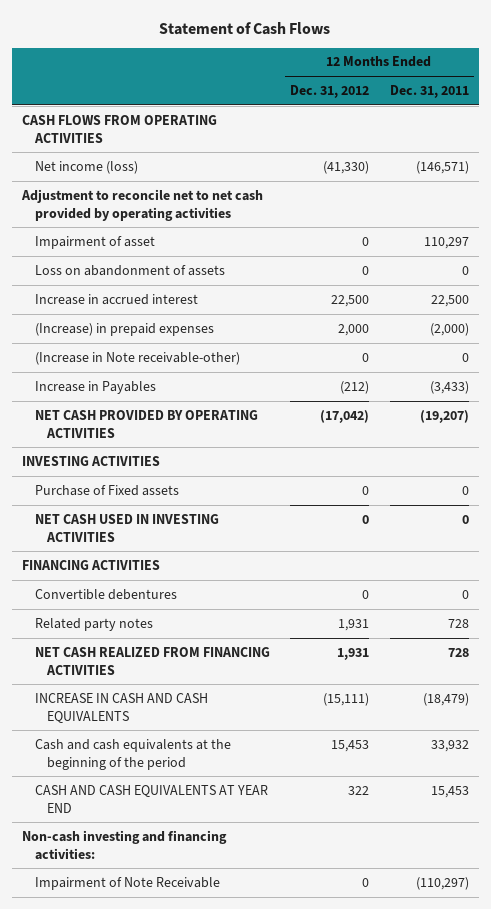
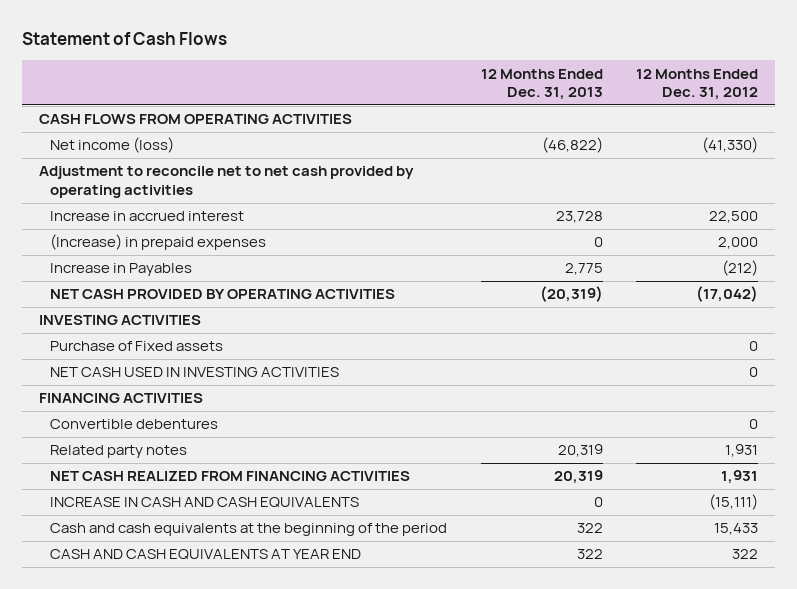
[389,84,469,98] Dec. 31, 2011 -> none
none -> [480,68,603,101] 12 Months Ended Dec. 31, 2013
[34,235,155,249] Impairment of asset -> none
[34,264,225,276] Loss on abandonment of assets -> none
[34,351,240,365] (Increase in Note receivable-other) -> none
[331,739,370,752] 15,453 -> [714,523,759,536] 15,433
[22,829,228,860] Non-cash investing and financing activities: -> none
[34,876,220,890] Impairment of Note Receivable -> none

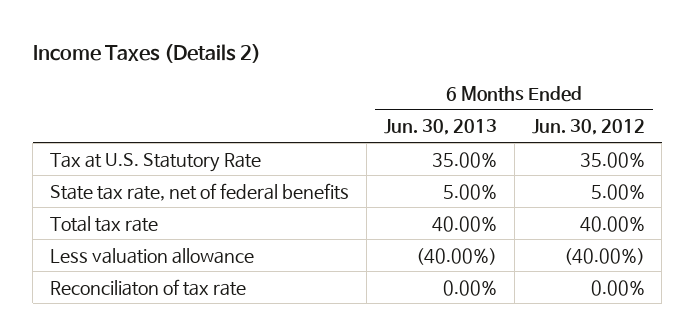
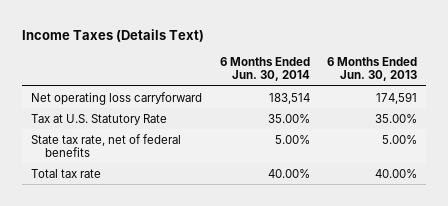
[32,43,261,63] Income Taxes (Details 2) -> [22,28,205,42] Income Taxes (Details Text)
[531,119,645,136] Jun. 30, 2012 -> none
none -> [219,56,310,82] 6 Months Ended Jun. 30, 2014
none -> [30,91,202,105] Net operating loss carryforward
[50,247,255,264] Less valuation allowance -> none
[50,278,247,296] Reconciliaton of tax rate -> none

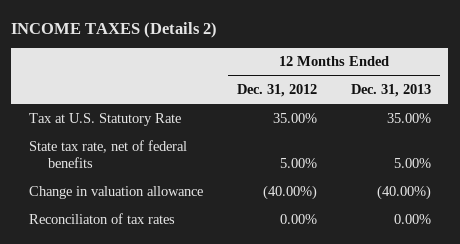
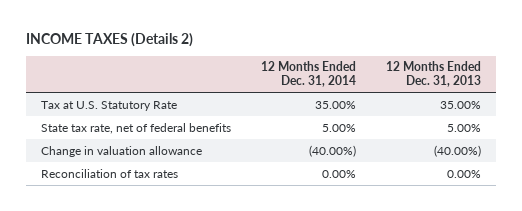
[236,84,317,98] Dec. 31, 2012 -> none
none -> [260,61,356,88] 12 Months Ended Dec. 31, 2014
[28,212,175,224] Reconciliaton of tax rates -> [40,168,178,178] Reconciliation of tax rates

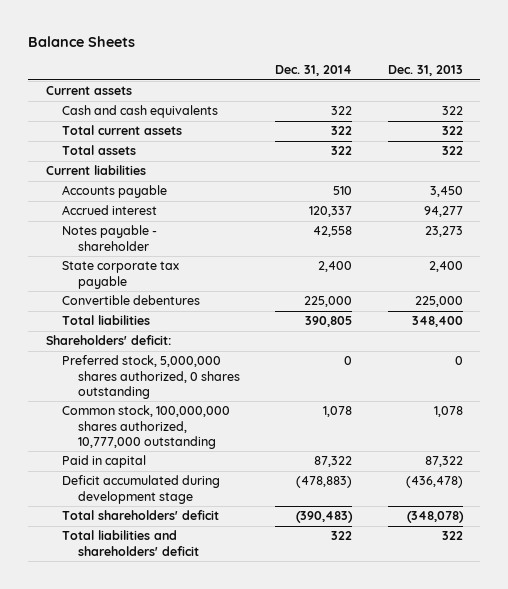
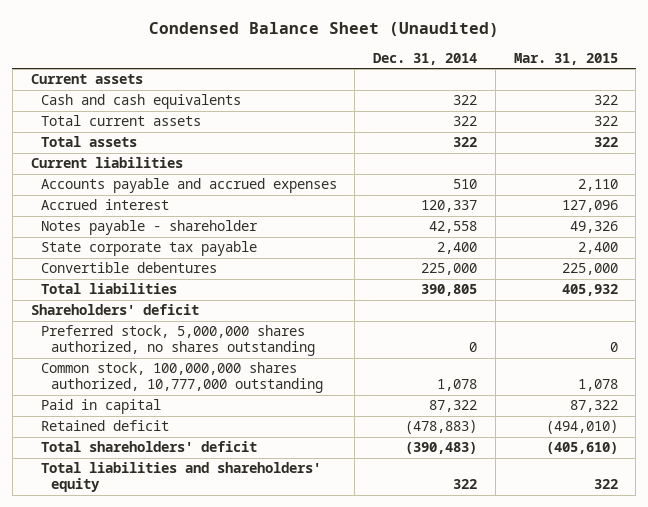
[27,36,135,48] Balance Sheets -> [149,21,500,37] Condensed Balance Sheet (Unaudited)
[387,65,463,77] Dec. 31, 2013 -> none
none -> [513,52,618,65] Mar. 31, 2015
[61,185,167,199] Accounts payable -> none
none -> [40,178,337,194] Accounts payable and accrued expenses
[45,335,171,346] Shareholders' deficit: -> [30,304,199,316] Shareholders' deficit
[61,355,240,399] Preferred stock, 5,000,000 shares authorized, 0 shares outstanding -> [40,325,315,357] Preferred stock, 5,000,000 shares authorized, no shares outstanding
[61,475,220,504] Deficit accumulated during development stage -> [40,420,169,432] Retained deficit
[61,530,199,556] Total liabilities and shareholders' deficit -> [40,462,321,493] Total liabilities and shareholders' equity

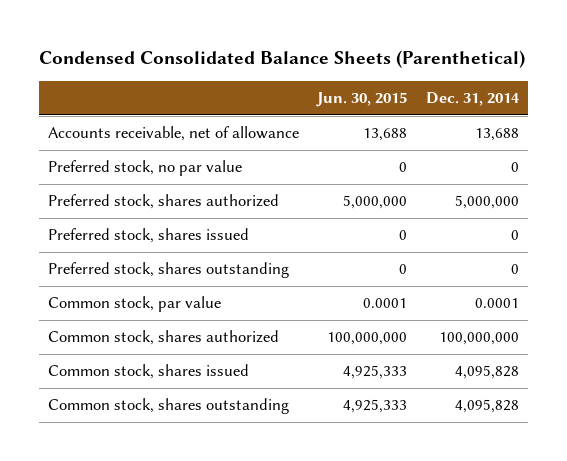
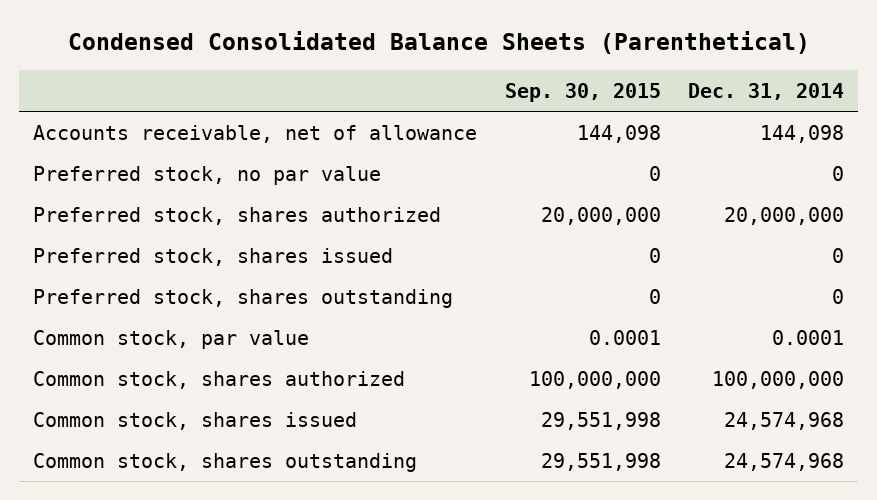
[316,92,408,108] Jun. 30, 2015 -> none
none -> [504,83,661,103] Sep. 30, 2015
[474,128,519,142] 13,688 -> [760,124,845,143] 144,098
[454,195,519,210] 5,000,000 -> [724,206,845,225] 20,000,000
[454,365,519,380] 4,095,828 -> [724,411,845,430] 24,574,968
[454,399,519,414] 4,095,828 -> [724,452,845,471] 24,574,968

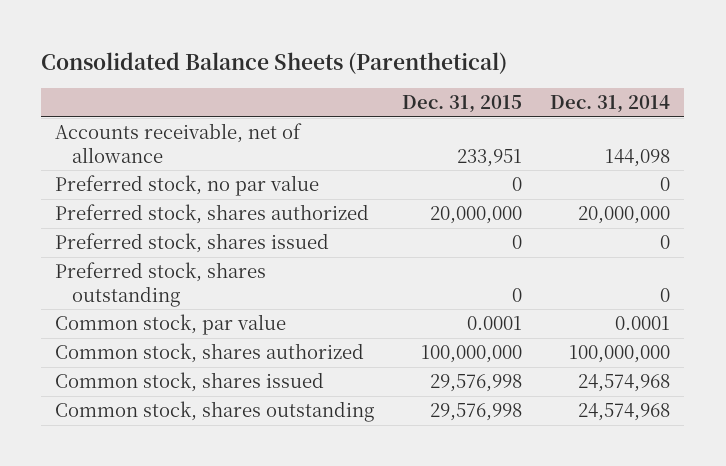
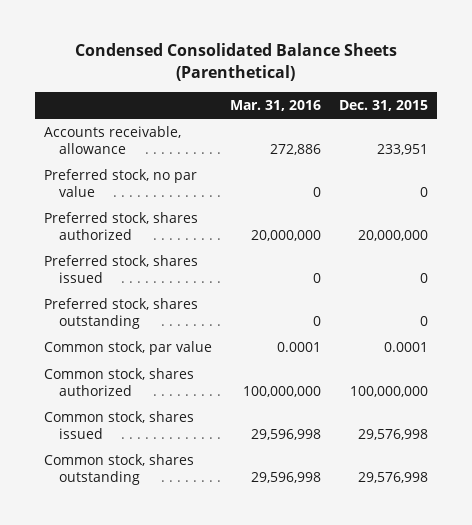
[41,51,508,74] Consolidated Balance Sheets (Parenthetical) -> [74,43,397,81] Condensed Consolidated Balance Sheets (Parenthetical)
[550,95,671,114] Dec. 31, 2014 -> none
none -> [229,99,321,111] Mar. 31, 2016
[55,123,303,163] Accounts receivable, net of allowance -> [43,126,181,154] Accounts receivable, allowance

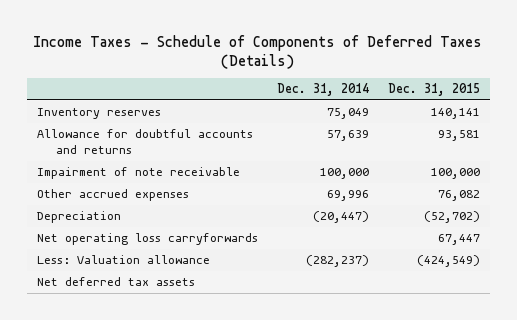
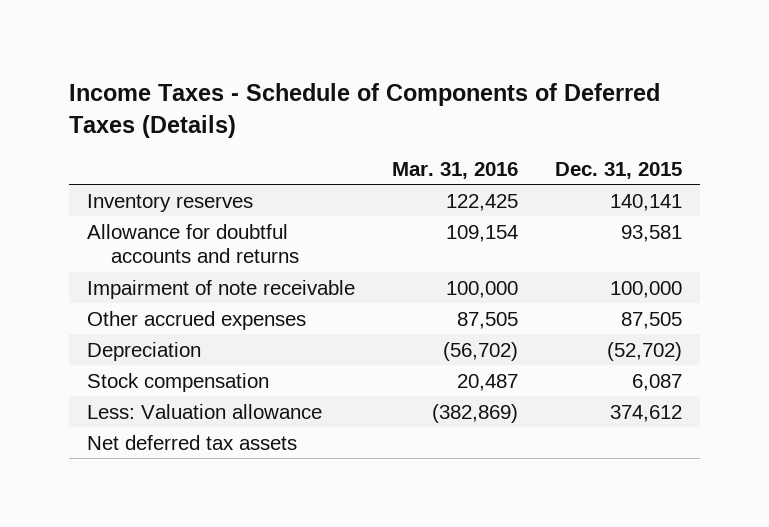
[276,83,369,97] Dec. 31, 2014 -> none
none -> [391,161,518,179] Mar. 31, 2016
[438,190,481,202] 76,082 -> [620,311,682,329] 87,505
[36,233,258,246] Net operating loss carryforwards -> none
none -> [87,372,270,392] Stock compensation
[417,255,481,268] (424,549) -> [609,404,682,422] 374,612

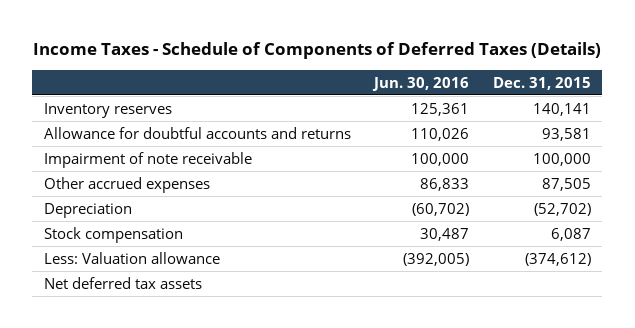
[391,161,518,179] Mar. 31, 2016 -> none
none -> [372,76,470,91] Jun. 30, 2016
[609,404,682,422] 374,612 -> [524,252,591,266] (374,612)

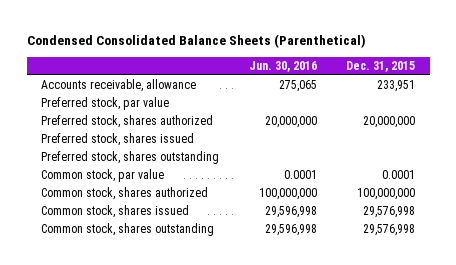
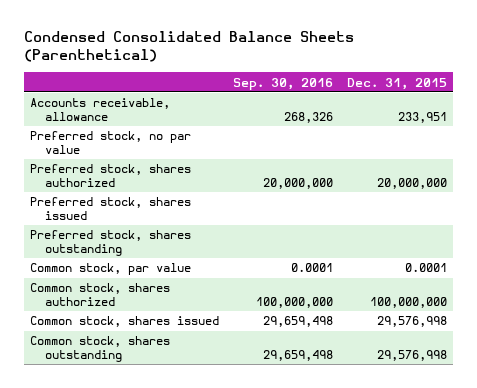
[248,61,317,73] Jun. 30, 2016 -> none
none -> [232,77,333,90] Sep. 30, 2016
[41,97,170,111] Preferred stock, par value -> [30,131,192,155] Preferred stock, no par value

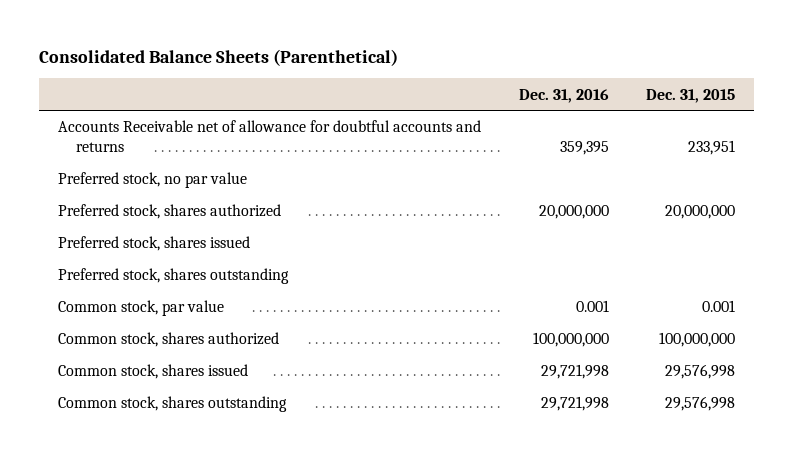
[23,30,354,63] Condensed Consolidated Balance Sheets (Parenthetical) -> [39,49,399,67] Consolidated Balance Sheets (Parenthetical)
[232,77,333,90] Sep. 30, 2016 -> none
none -> [518,88,609,103] Dec. 31, 2016
[30,98,171,122] Accounts receivable, allowance -> [57,120,481,152] Accounts Receivable net of allowance for doubtful accounts and returns
[404,263,447,273] 0.0001 -> [702,300,736,313] 0.001

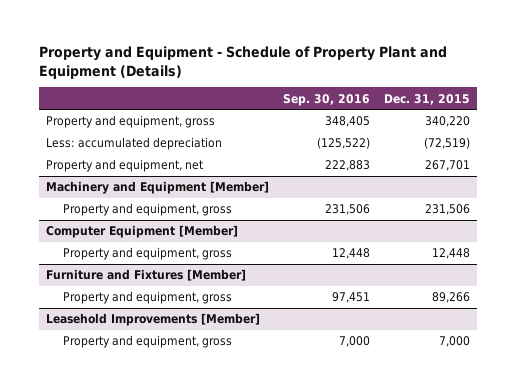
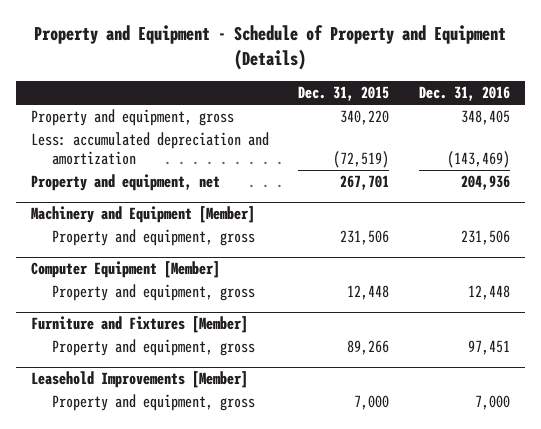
[38,46,447,79] Property and Equipment - Schedule of Property Plant and Equipment (Details) -> [34,25,507,70] Property and Equipment - Schedule of Property and Equipment (Details)
[282,93,370,106] Sep. 30, 2016 -> none
none -> [419,85,511,101] Dec. 31, 2016
[45,137,222,151] Less: accumulated depreciation -> [30,132,269,165] Less: accumulated depreciation and amortization

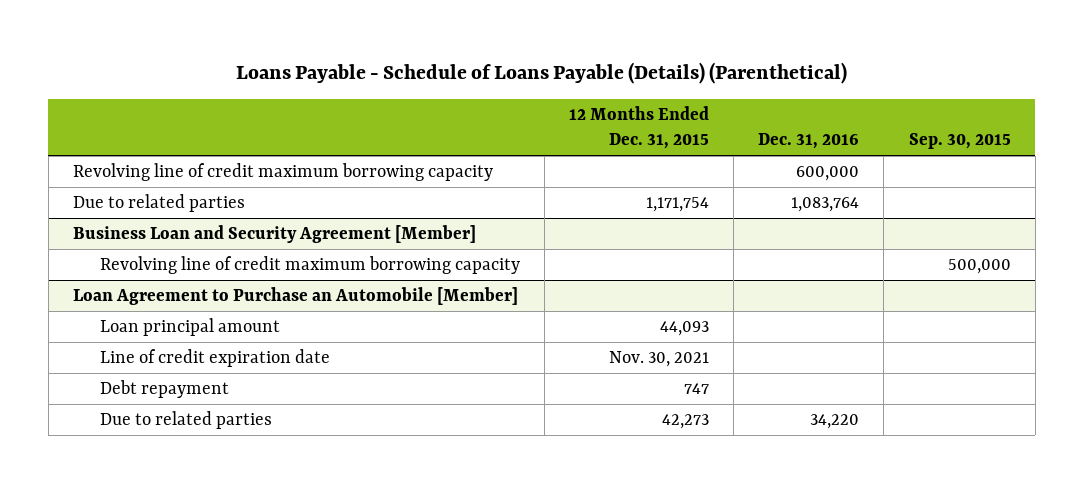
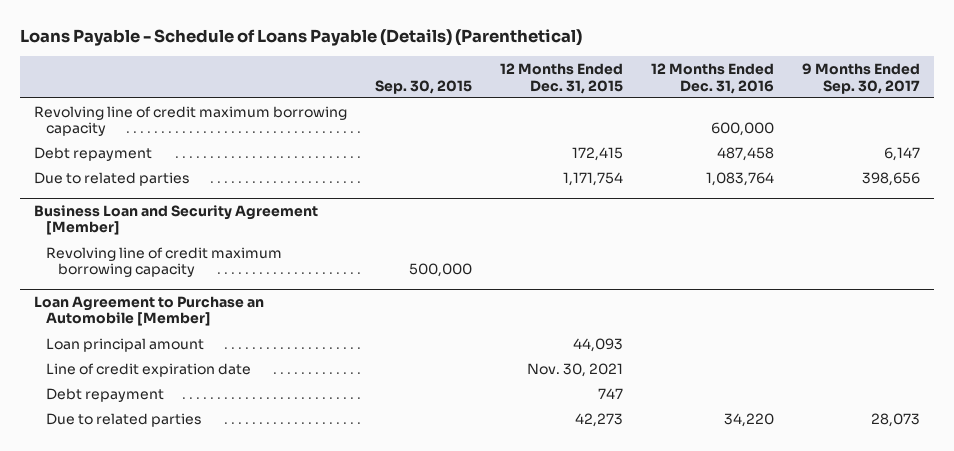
[758,133,860,150] Dec. 31, 2016 -> none
none -> [650,63,774,94] 12 Months Ended Dec. 31, 2016
none -> [801,63,920,94] 9 Months Ended Sep. 30, 2017
none -> [34,146,153,161] Debt repayment

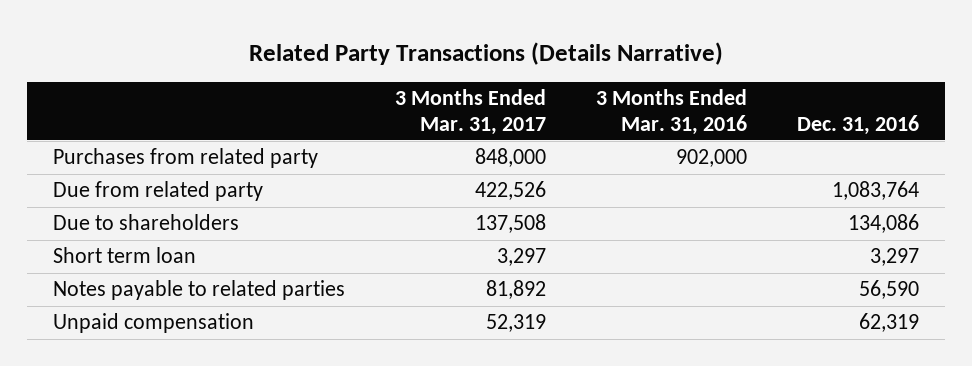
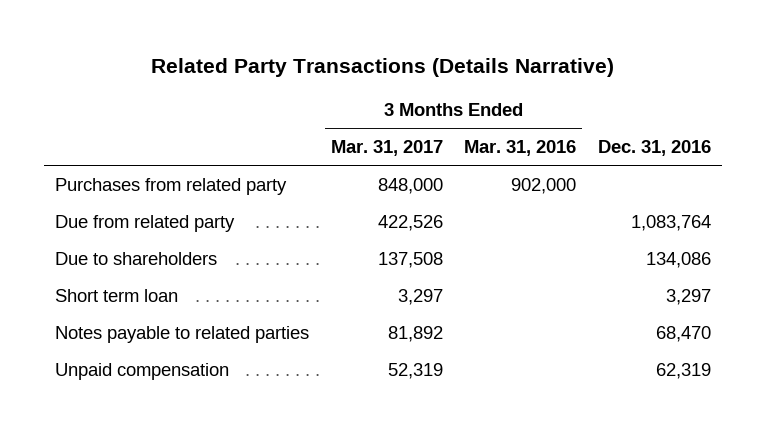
[859,280,920,300] 56,590 -> [655,325,711,342] 68,470

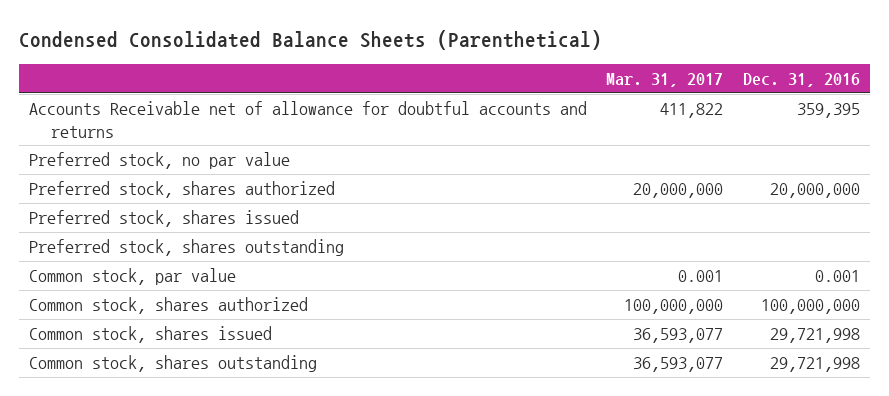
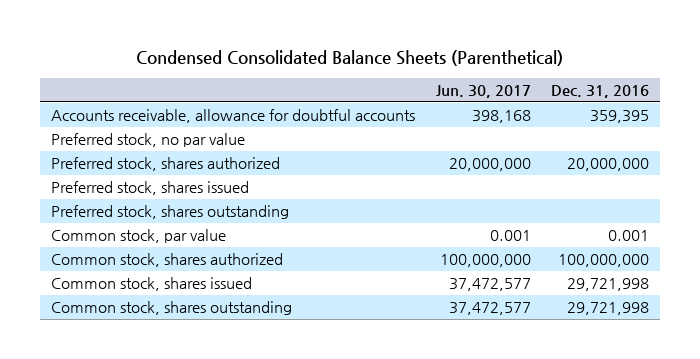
[606,72,724,87] Mar. 31, 2017 -> none
none -> [435,85,531,99] Jun. 30, 2017
[28,101,587,138] Accounts Receivable net of allowance for doubtful accounts and returns -> [50,109,415,124] Accounts receivable, allowance for doubtful accounts

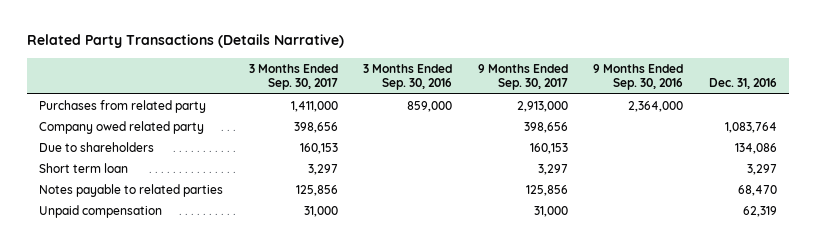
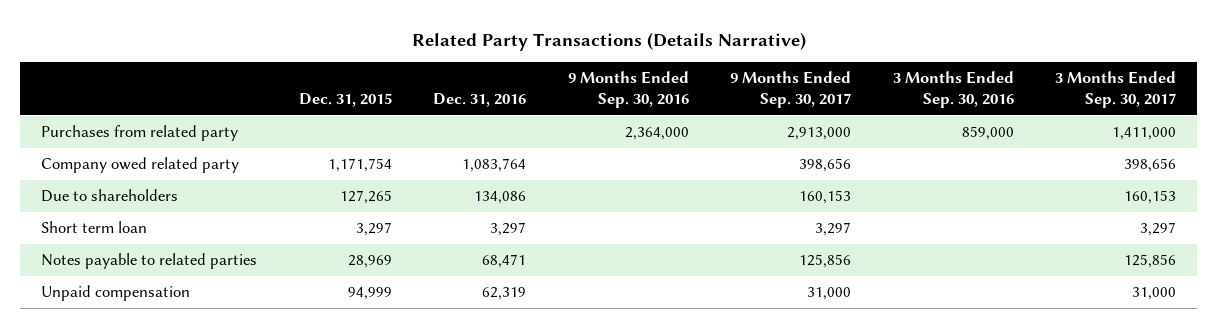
none -> [298,93,392,108] Dec. 31, 2015
[737,185,777,197] 68,470 -> [482,254,527,269] 68,471

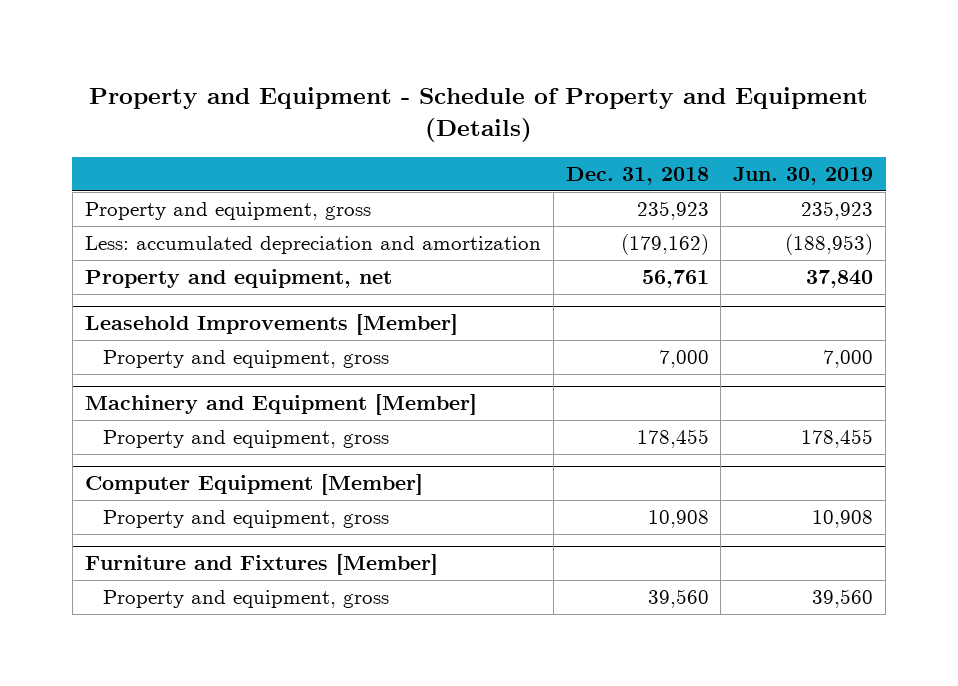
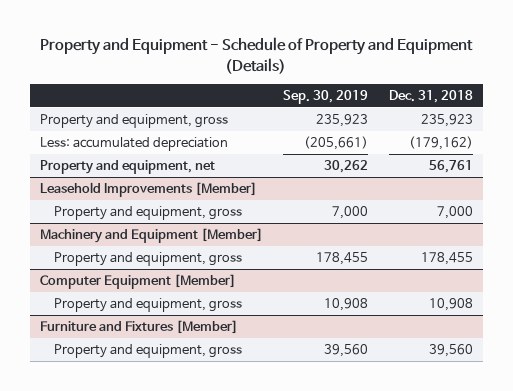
[733,167,874,186] Jun. 30, 2019 -> none
none -> [283,90,369,105] Sep. 30, 2019
[84,236,541,255] Less: accumulated depreciation and amortization -> [40,137,229,152] Less: accumulated depreciation

